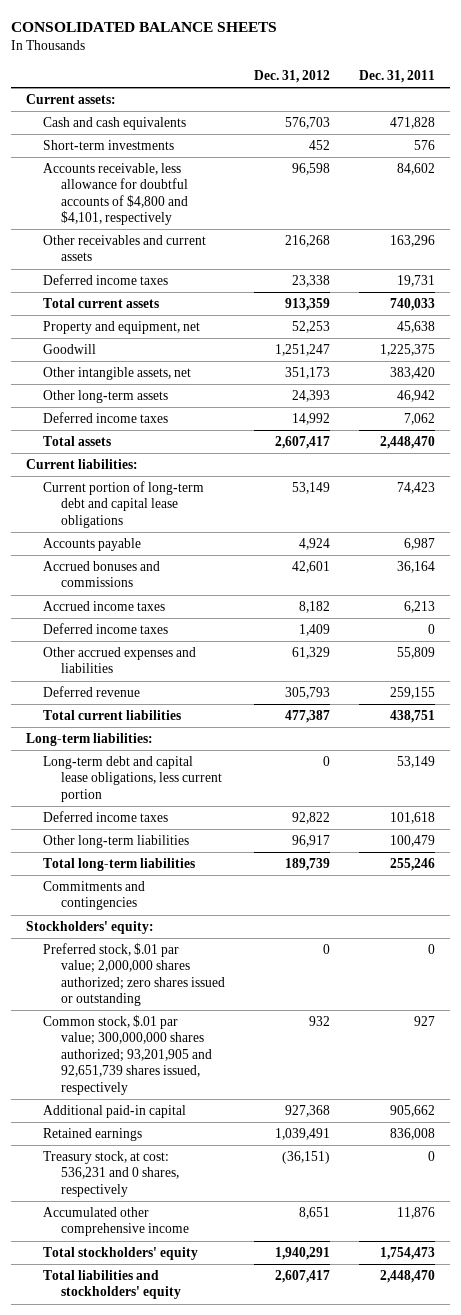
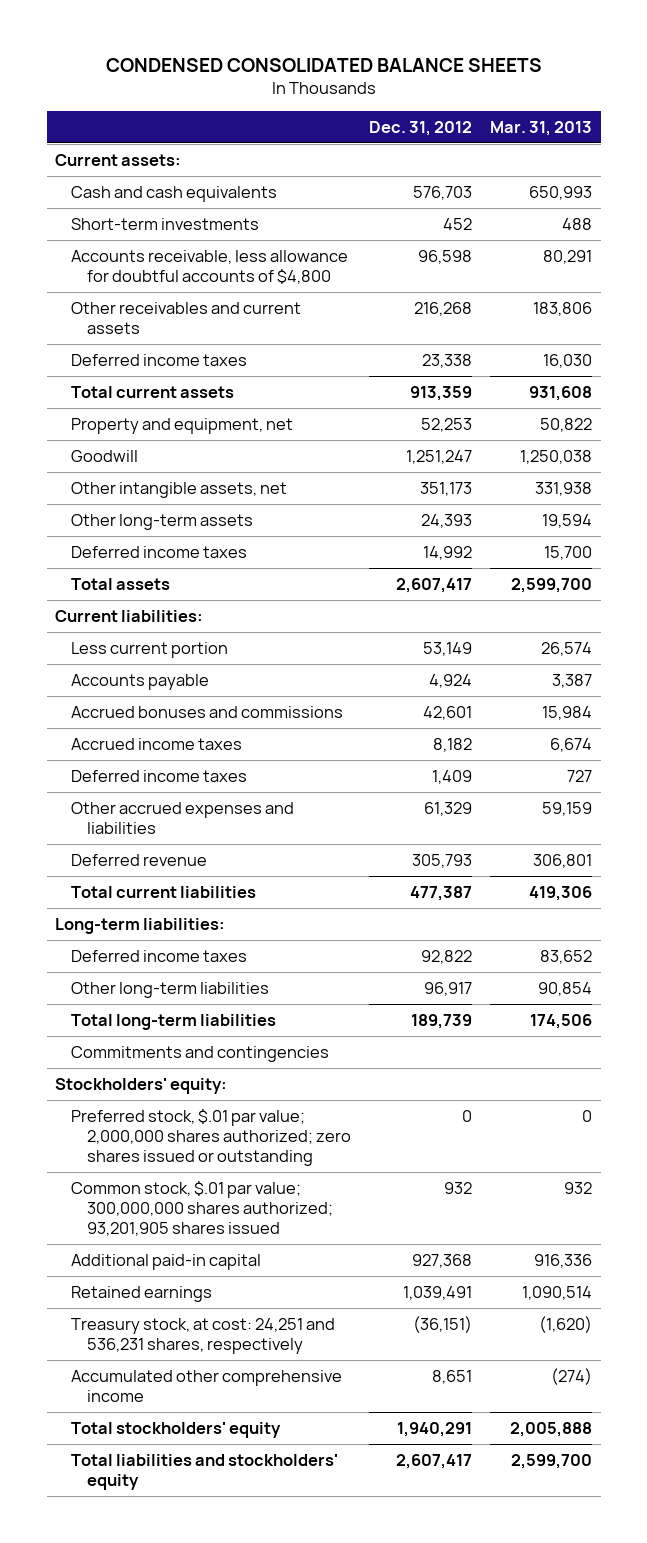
[11,22,278,33] CONSOLIDATED BALANCE SHEETS -> [105,58,542,73] CONDENSED CONSOLIDATED BALANCE SHEETS
[359,70,436,84] Dec. 31, 2011 -> none
none -> [490,120,593,136] Mar. 31, 2013
[43,163,189,226] Accounts receivable, less allowance for doubtful accounts of $4,800 and $4,101, respectively -> [71,250,349,284] Accounts receivable, less allowance for doubtful accounts of $4,800
[43,481,205,528] Current portion of long-term debt and capital lease obligations -> [71,642,229,659] Less current portion
[43,756,223,802] Long-term debt and capital lease obligations, less current portion -> none
[43,1015,213,1095] Common stock, $.01 par value; 300,000,000 shares authorized; 93,201,905 and 92,651,739 shares issued, respectively -> [71,1181,334,1236] Common stock, $.01 par value; 300,000,000 shares authorized; 93,201,905 shares issued
[43,1151,180,1197] Treasury stock, at cost: 536,231 and 0 shares, respectively -> [71,1318,336,1354] Treasury stock, at cost: 24,251 and 536,231 shares, respectively

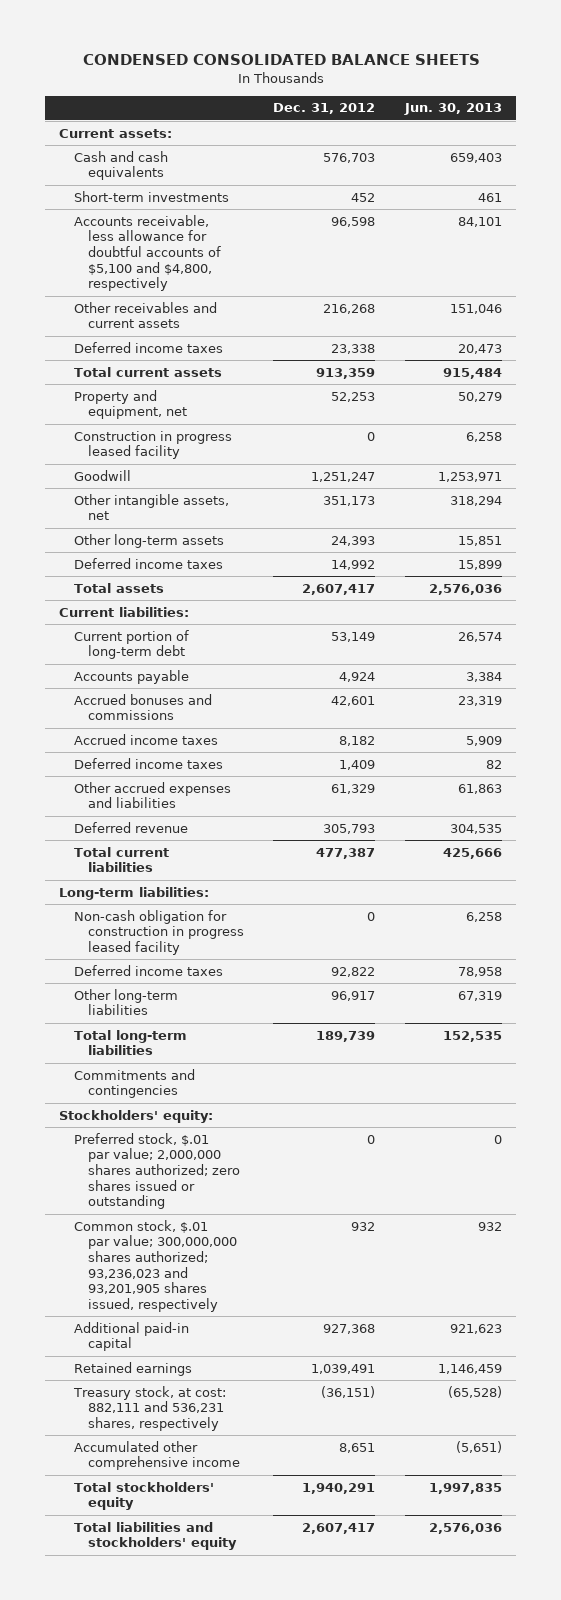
[490,120,593,136] Mar. 31, 2013 -> none
none -> [403,103,502,116] Jun. 30, 2013
[71,250,349,284] Accounts receivable, less allowance for doubtful accounts of $4,800 -> [73,214,222,292] Accounts receivable, less allowance for doubtful accounts of $5,100 and $4,800, respectively
none -> [73,430,232,460] Construction in progress leased facility
[71,642,229,659] Less current portion -> [73,629,189,660] Current portion of long-term debt
none -> [73,909,245,956] Non-cash obligation for construction in progress leased facility
[71,1181,334,1236] Common stock, $.01 par value; 300,000,000 shares authorized; 93,201,905 shares issued -> [73,1219,238,1313] Common stock, $.01 par value; 300,000,000 shares authorized; 93,236,023 and 93,201,905 shares issued, respectively
[71,1318,336,1354] Treasury stock, at cost: 24,251 and 536,231 shares, respectively -> [72,1385,226,1432] Treasury stock, at cost: 882,111 and 536,231 shares, respectively

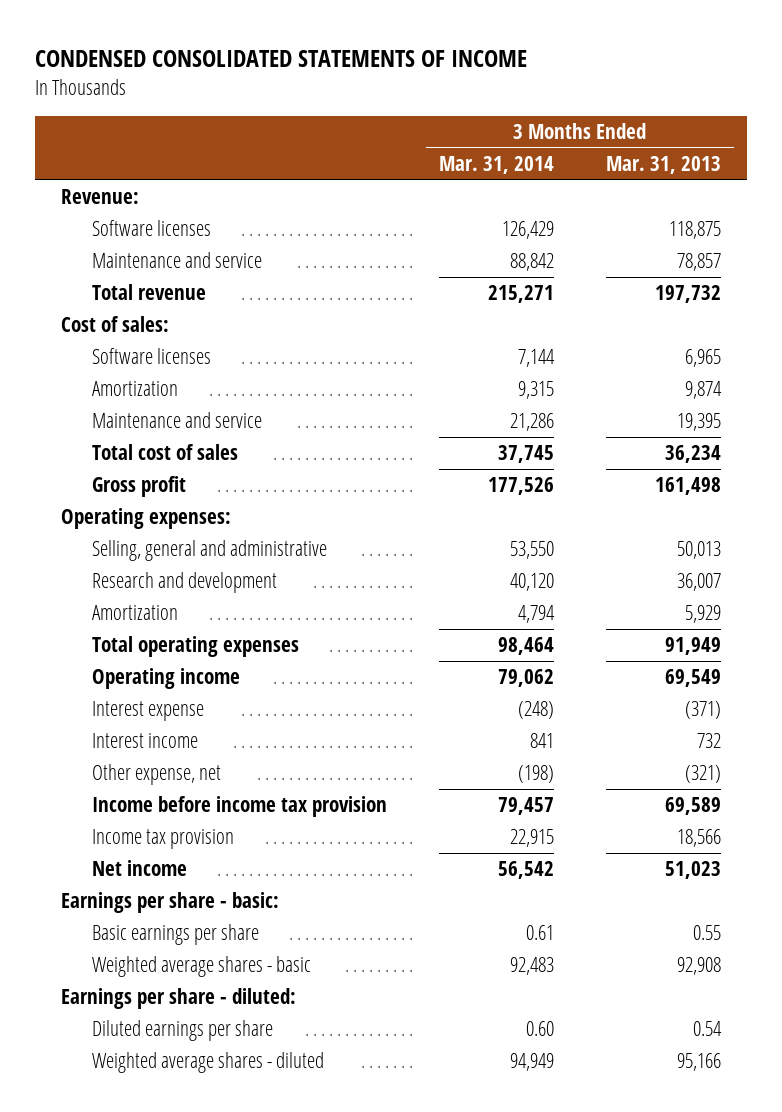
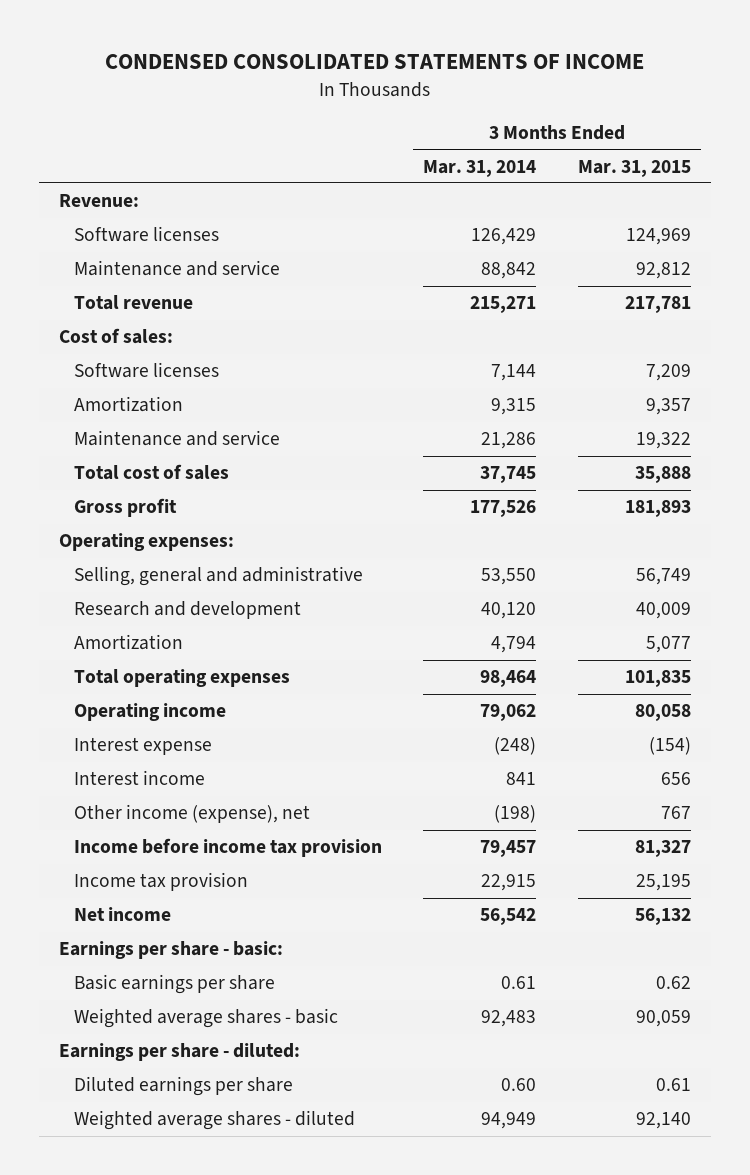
[606,156,722,175] Mar. 31, 2013 -> none
none -> [577,159,691,177] Mar. 31, 2015
[91,764,221,786] Other expense, net -> [74,804,311,824] Other income (expense), net

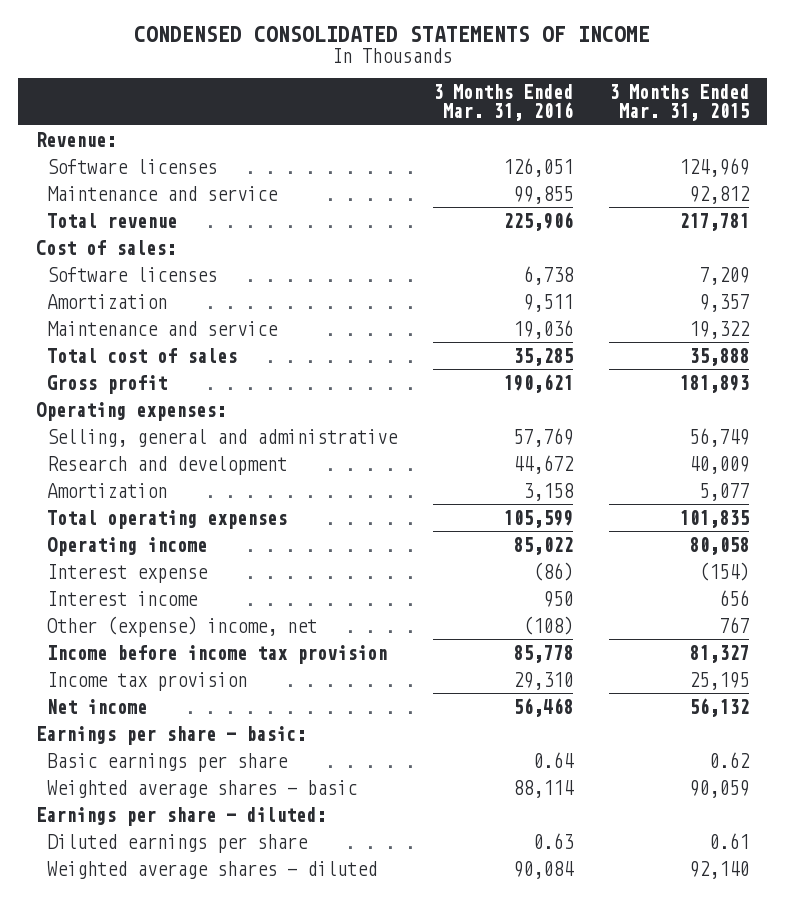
[423,159,537,177] Mar. 31, 2014 -> none
none -> [433,83,574,122] 3 Months Ended Mar. 31, 2016
[74,804,311,824] Other income (expense), net -> [47,615,318,637] Other (expense) income, net

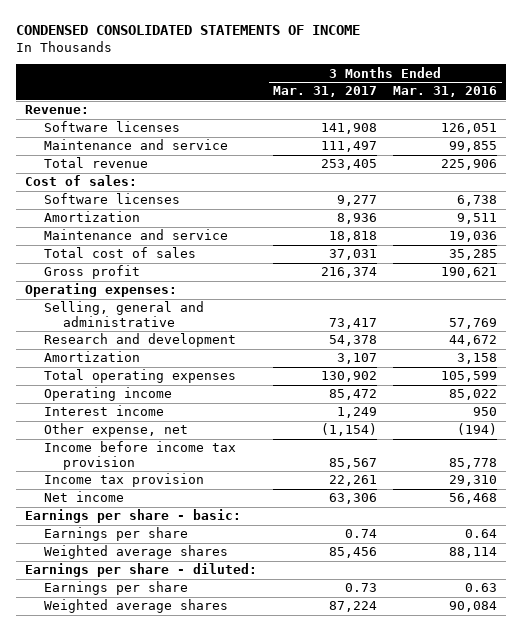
[608,83,749,122] 3 Months Ended Mar. 31, 2015 -> none
none -> [273,86,378,98] Mar. 31, 2017
[47,563,209,583] Interest expense -> none
[47,615,318,637] Other (expense) income, net -> [43,423,188,438] Other expense, net
[523,615,574,635] (108) -> [457,423,498,436] (194)
[47,752,289,772] Basic earnings per share -> [43,527,188,542] Earnings per share
[47,779,358,798] Weighted average shares - basic -> [43,545,228,560] Weighted average shares
[47,833,309,853] Diluted earnings per share -> [43,581,188,596] Earnings per share
[47,860,378,879] Weighted average shares - diluted -> [43,599,228,614] Weighted average shares

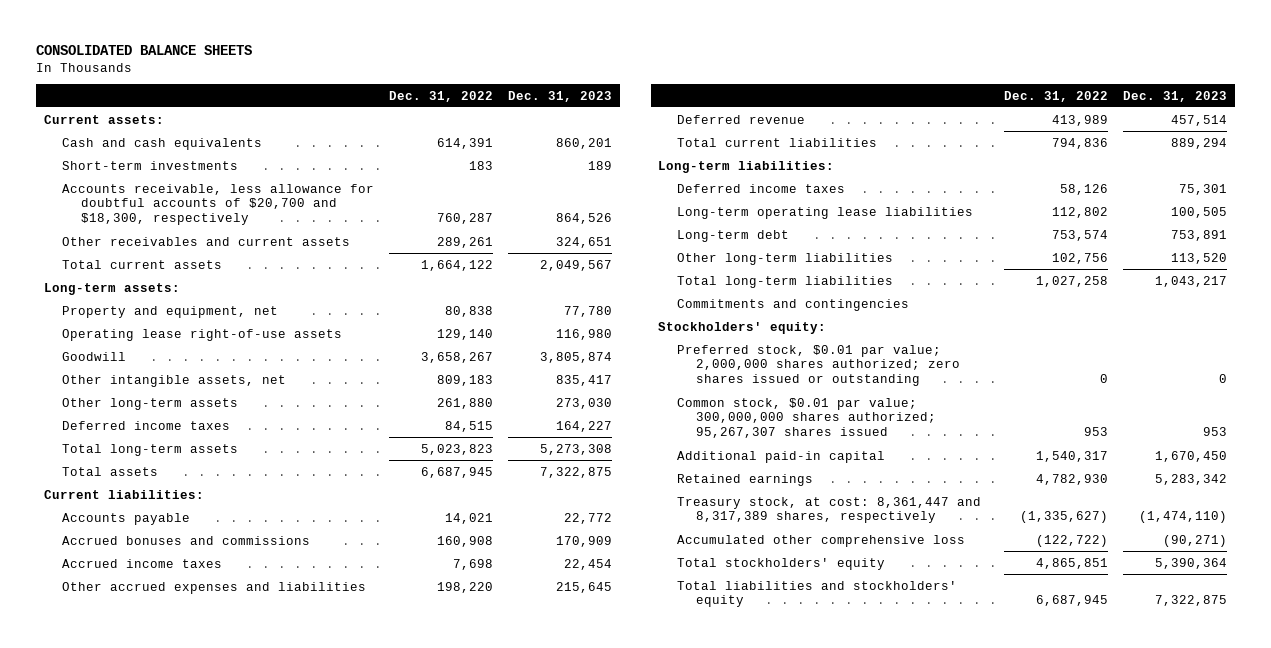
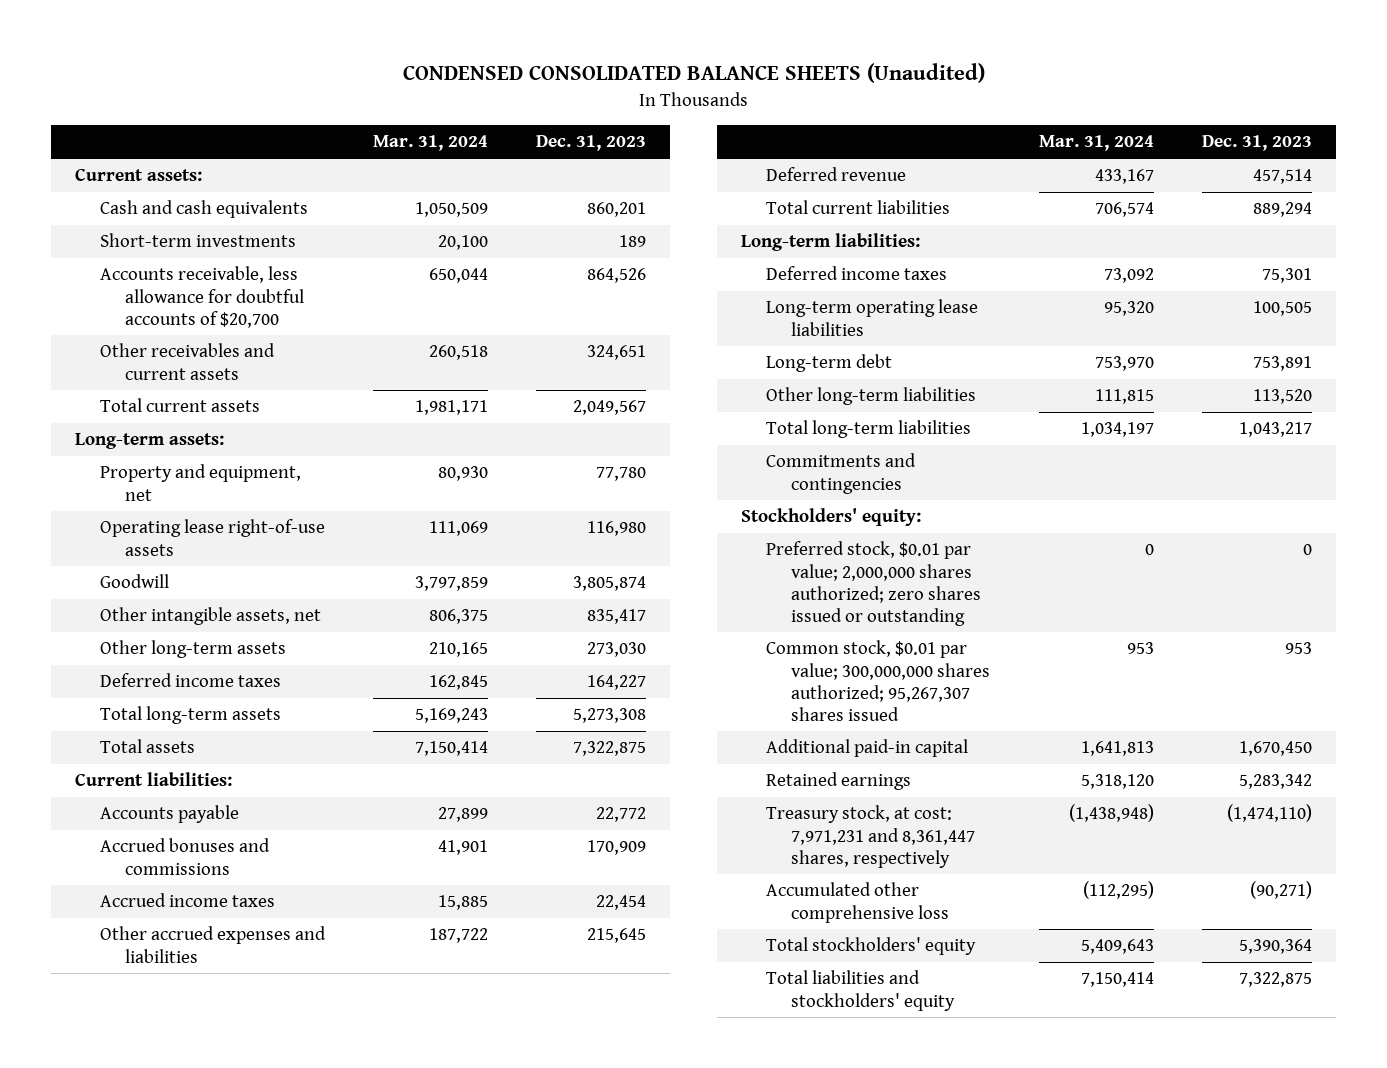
[35,45,252,56] CONSOLIDATED BALANCE SHEETS -> [402,63,985,84] CONDENSED CONSOLIDATED BALANCE SHEETS (Unaudited)
[389,90,494,102] Dec. 31, 2022 -> none
none -> [372,135,488,152] Mar. 31, 2024
[62,183,375,226] Accounts receivable, less allowance for doubtful accounts of $20,700 and $18,300, respectively -> [99,266,304,328] Accounts receivable, less allowance for doubtful accounts of $20,700
[677,496,982,524] Treasury stock, at cost: 8,361,447 and 8,317,389 shares, respectively -> [766,805,976,868] Treasury stock, at cost: 7,971,231 and 8,361,447 shares, respectively

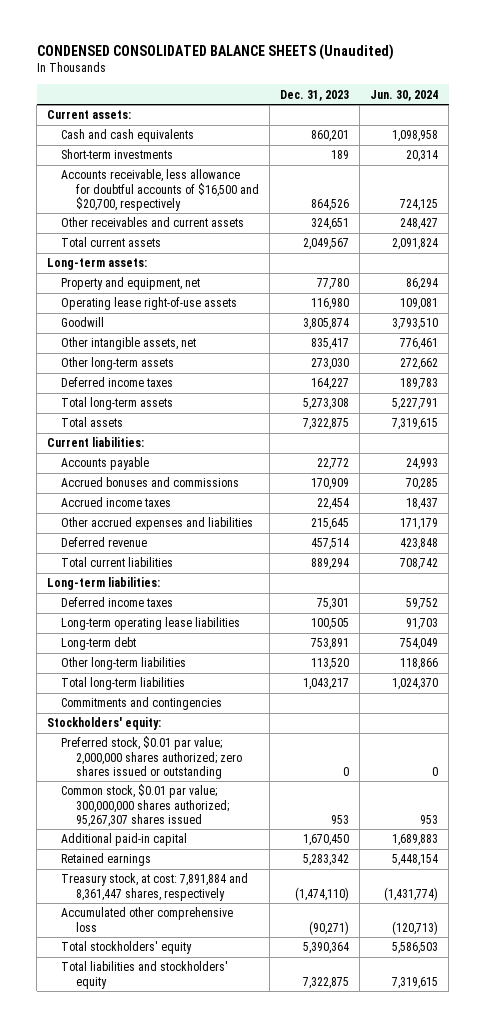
[372,135,488,152] Mar. 31, 2024 -> none
none -> [370,89,439,101] Jun. 30, 2024
[99,266,304,328] Accounts receivable, less allowance for doubtful accounts of $20,700 -> [61,169,259,211] Accounts receivable, less allowance for doubtful accounts of $16,500 and $20,700, respectively
[766,805,976,868] Treasury stock, at cost: 7,971,231 and 8,361,447 shares, respectively -> [61,873,249,901] Treasury stock, at cost: 7,891,884 and 8,361,447 shares, respectively

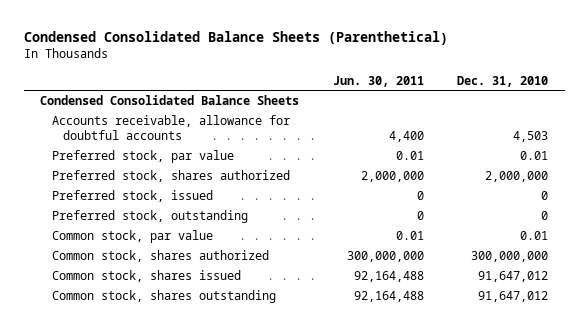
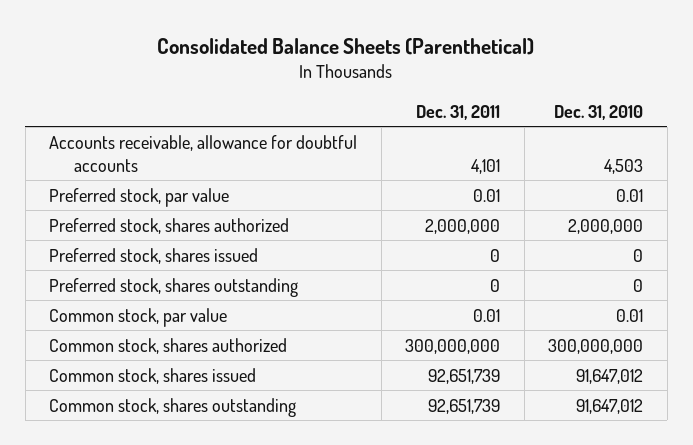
[23,31,448,46] Condensed Consolidated Balance Sheets (Parenthetical) -> [157,37,535,55] Consolidated Balance Sheets (Parenthetical)
[332,75,424,87] Jun. 30, 2011 -> none
none -> [416,104,501,120] Dec. 31, 2011
[40,95,300,106] Condensed Consolidated Balance Sheets -> none
[51,190,213,203] Preferred stock, issued -> [49,247,259,264] Preferred stock, shares issued
[51,210,248,224] Preferred stock, outstanding -> [49,277,299,297] Preferred stock, shares outstanding

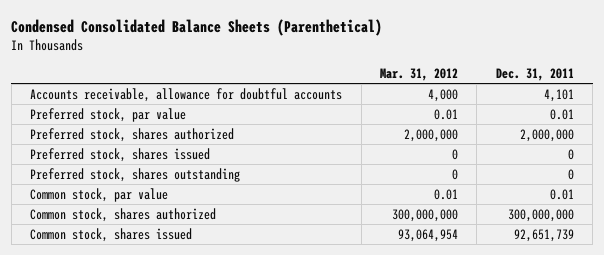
[157,37,535,55] Consolidated Balance Sheets (Parenthetical) -> [11,19,383,37] Condensed Consolidated Balance Sheets (Parenthetical)
[554,104,644,120] Dec. 31, 2010 -> none
none -> [380,68,459,82] Mar. 31, 2012
[49,397,297,417] Common stock, shares outstanding -> none

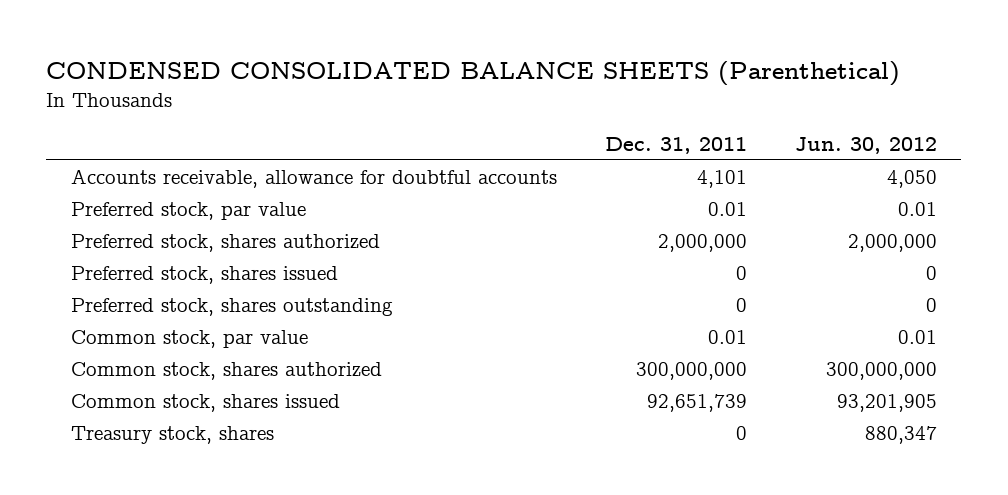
[11,19,383,37] Condensed Consolidated Balance Sheets (Parenthetical) -> [46,60,901,86] CONDENSED CONSOLIDATED BALANCE SHEETS (Parenthetical)
[380,68,459,82] Mar. 31, 2012 -> none
none -> [795,137,938,155] Jun. 30, 2012
none -> [70,426,274,445] Treasury stock, shares

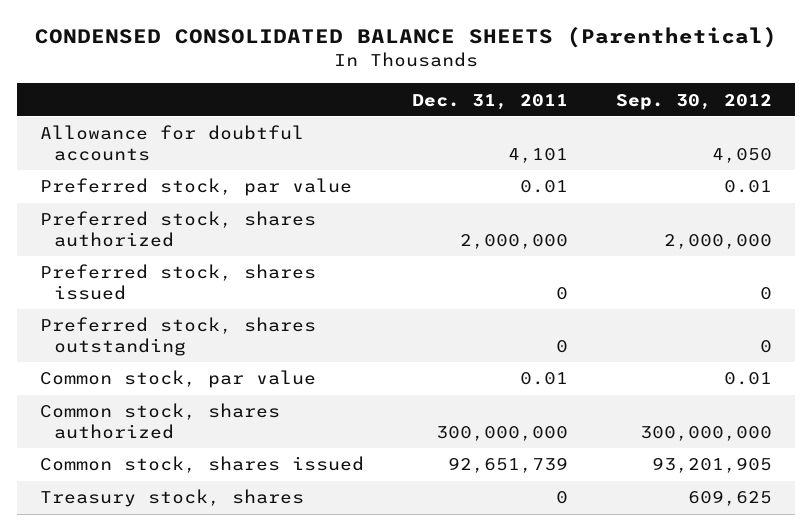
[795,137,938,155] Jun. 30, 2012 -> none
none -> [615,93,772,110] Sep. 30, 2012
[70,169,557,189] Accounts receivable, allowance for doubtful accounts -> [40,125,305,161] Allowance for doubtful accounts

